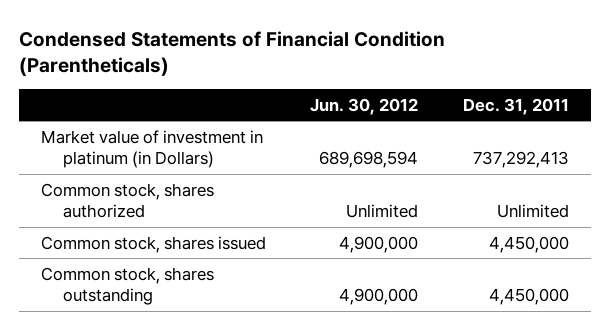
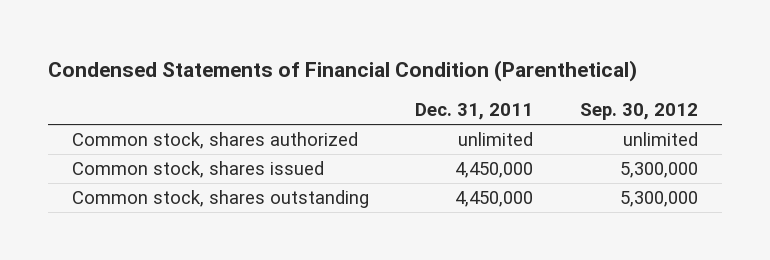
[19,30,446,76] Condensed Statements of Financial Condition (Parentheticals) -> [48,59,638,82] Condensed Statements of Financial Condition (Parenthetical)
[310,97,419,115] Jun. 30, 2012 -> none
none -> [580,103,699,121] Sep. 30, 2012
[41,129,264,169] Market value of investment in platinum (in Dollars) -> none
[496,204,569,219] Unlimited -> [458,132,534,147] unlimited

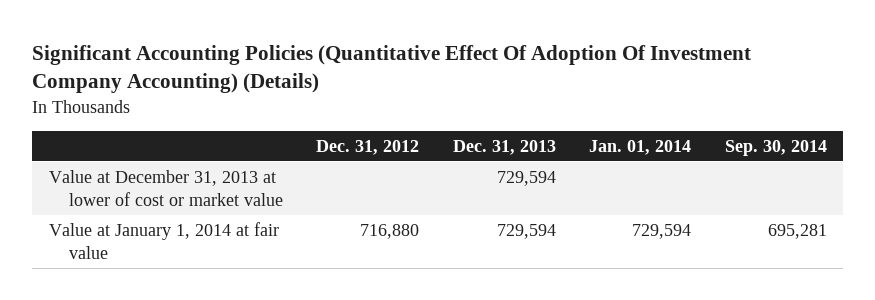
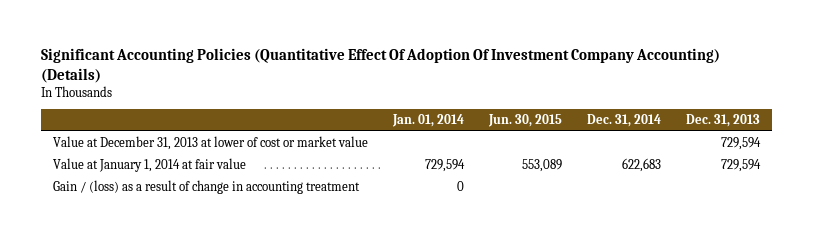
[316,139,420,155] Dec. 31, 2012 -> none
[724,139,827,156] Sep. 30, 2014 -> none
none -> [487,114,562,128] Jun. 30, 2015
none -> [586,114,661,128] Dec. 31, 2014
none -> [53,180,361,195] Gain / (loss) as a result of change in accounting treatment

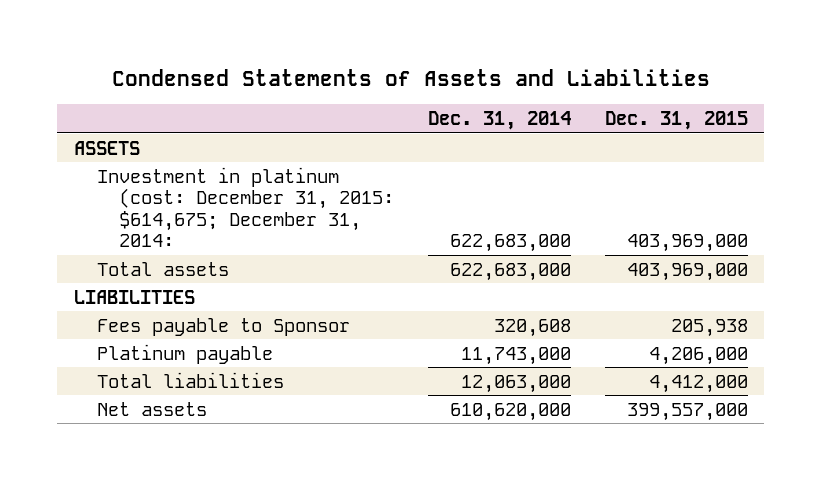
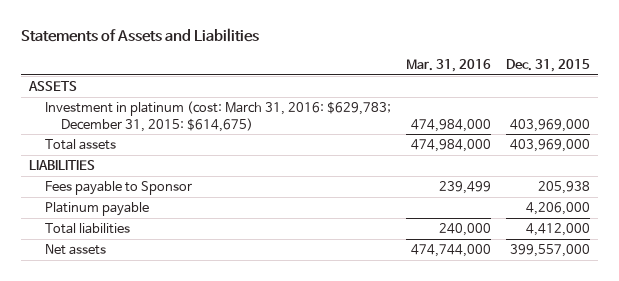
[111,68,710,86] Condensed Statements of Assets and Liabilities -> [21,28,260,43] Statements of Assets and Liabilities
[427,110,571,130] Dec. 31, 2014 -> none
none -> [406,59,492,73] Mar. 31, 2016
[96,166,395,248] Investment in platinum (cost: December 31, 2015: $614,675; December 31, 2014: -> [44,101,391,132] Investment in platinum (cost: March 31, 2016: $629,783; December 31, 2015: $614,675)

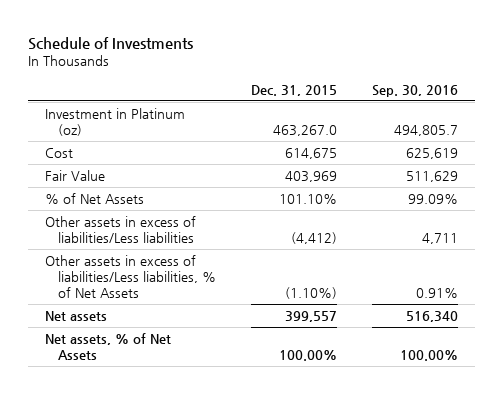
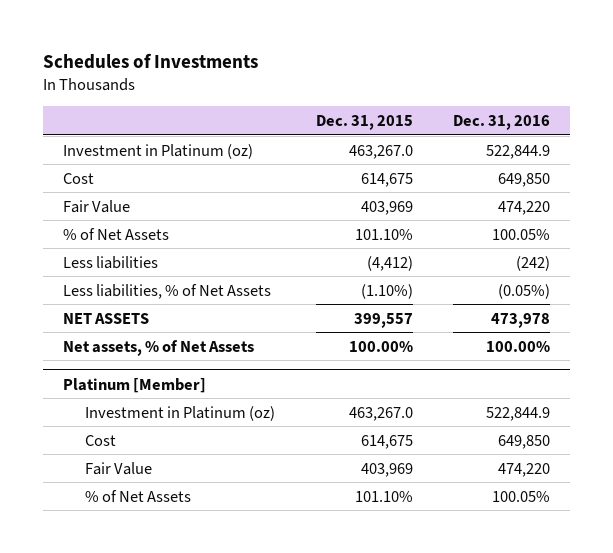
[27,36,193,50] Schedule of Investments -> [42,52,258,69] Schedules of Investments
[371,84,458,97] Sep. 30, 2016 -> none
none -> [453,114,551,130] Dec. 31, 2016
[45,216,197,243] Other assets in excess of liabilities/Less liabilities -> [62,255,158,269] Less liabilities
[45,255,216,298] Other assets in excess of liabilities/Less liabilities, % of Net Assets -> [62,283,271,299] Less liabilities, % of Net Assets
[45,311,108,322] Net assets -> [62,312,149,324] NET ASSETS
none -> [62,377,206,393] Platinum [Member]
none -> [85,405,276,421] Investment in Platinum (oz)
none -> [85,434,117,446] Cost
none -> [85,461,153,475] Fair Value
none -> [85,489,192,502] % of Net Assets

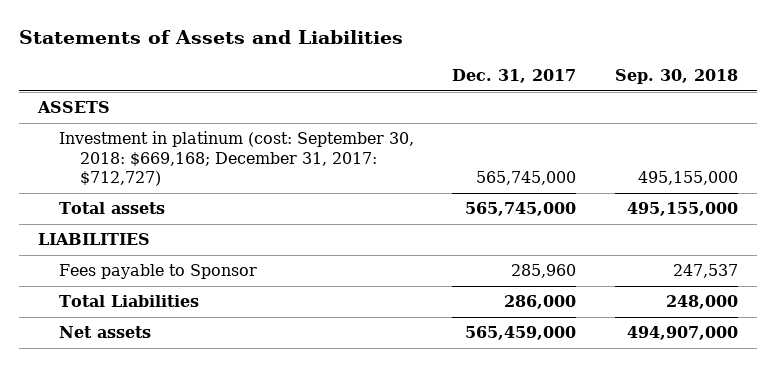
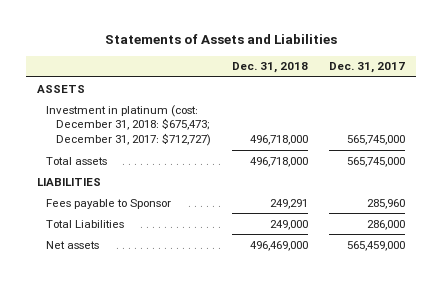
[614,68,738,84] Sep. 30, 2018 -> none
none -> [231,62,308,74] Dec. 31, 2018
[58,131,414,187] Investment in platinum (cost: September 30, 2018: $669,168; December 31, 2017: $712,727) -> [46,104,211,147] Investment in platinum (cost: December 31, 2018: $675,473; December 31, 2017: $712,727)

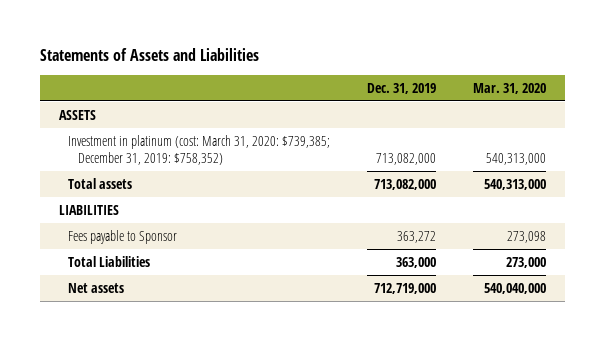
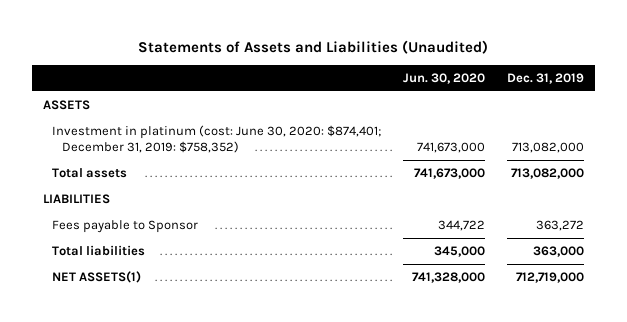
[40,48,260,62] Statements of Assets and Liabilities -> [138,39,489,54] Statements of Assets and Liabilities (Unaudited)
[473,82,547,94] Mar. 31, 2020 -> none
none -> [403,72,486,84] Jun. 30, 2020
[68,134,331,165] Investment in platinum (cost: March 31, 2020: $739,385; December 31, 2019: $758,352) -> [52,125,382,154] Investment in platinum (cost: June 30, 2020: $874,401; December 31, 2019: $758,352)
[68,255,151,267] Total Liabilities -> [52,245,146,257] Total liabilities
[68,282,125,293] Net assets -> [52,271,142,284] NET ASSETS(1)

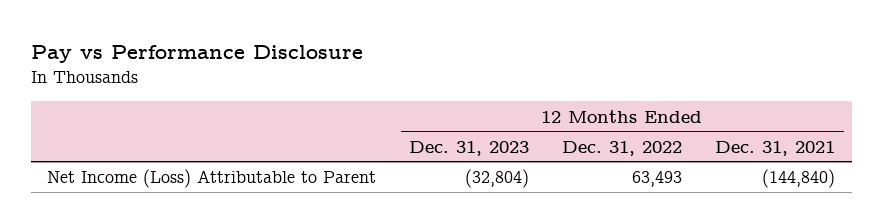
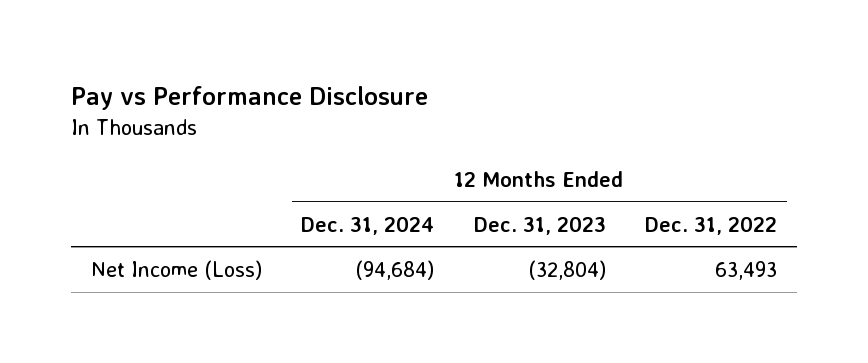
[715,140,836,156] Dec. 31, 2021 -> none
none -> [301,215,435,235] Dec. 31, 2024
[47,169,377,189] Net Income (Loss) Attributable to Parent -> [90,259,262,280] Net Income (Loss)

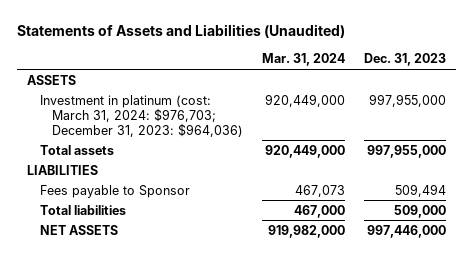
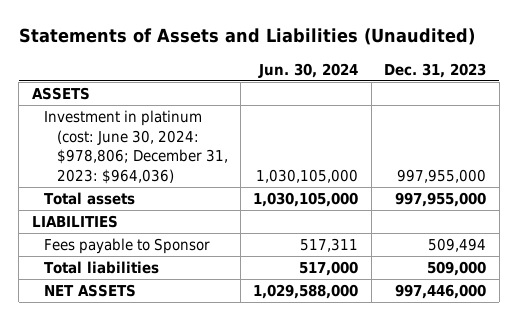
[262,53,346,67] Mar. 31, 2024 -> none
none -> [258,62,359,78] Jun. 30, 2024
[39,94,244,137] Investment in platinum (cost: March 31, 2024: $976,703; December 31, 2023: $964,036) -> [44,110,228,184] Investment in platinum (cost: June 30, 2024: $978,806; December 31, 2023: $964,036)

